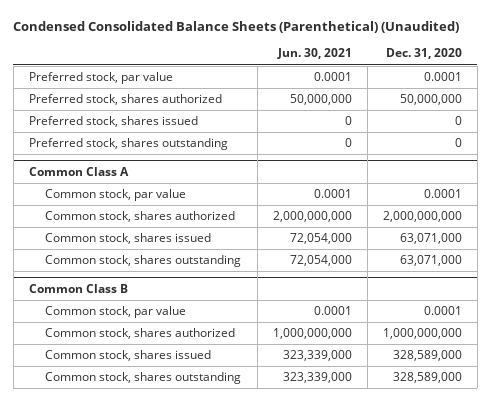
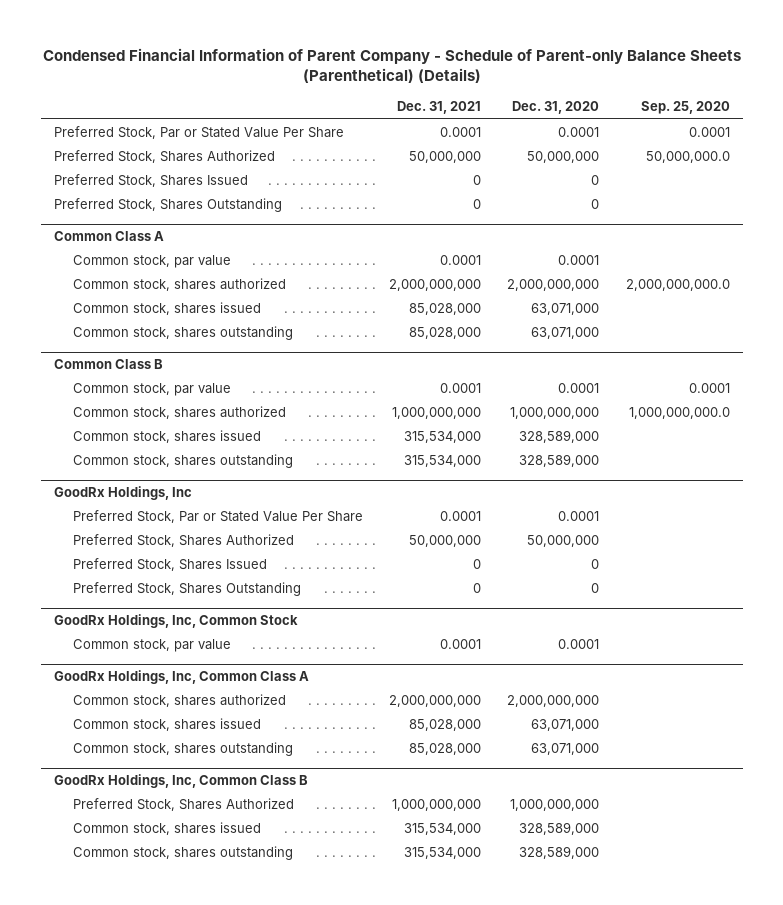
[13,20,460,33] Condensed Consolidated Balance Sheets (Parenthetical) (Unaudited) -> [42,47,741,84] Condensed Financial Information of Parent Company - Schedule of Parent-only Balance Sheets (Parenthetical) (Details)
[276,48,352,60] Jun. 30, 2021 -> none
none -> [397,101,482,115] Dec. 31, 2021
none -> [640,101,730,115] Sep. 25, 2020
[28,72,173,85] Preferred stock, par value -> [53,125,344,139] Preferred Stock, Par or Stated Value Per Share
[28,94,222,106] Preferred stock, shares authorized -> [53,149,275,163] Preferred Stock, Shares Authorized
[28,116,198,128] Preferred stock, shares issued -> [53,173,248,187] Preferred Stock, Shares Issued
[28,138,228,151] Preferred stock, shares outstanding -> [53,197,282,212] Preferred Stock, Shares Outstanding
none -> [53,485,192,500] GoodRx Holdings, Inc
none -> [72,509,363,523] Preferred Stock, Par or Stated Value Per Share
none -> [72,533,294,547] Preferred Stock, Shares Authorized
none -> [72,557,267,571] Preferred Stock, Shares Issued
none -> [72,581,301,596] Preferred Stock, Shares Outstanding
none -> [53,613,298,628] GoodRx Holdings, Inc, Common Stock
none -> [72,638,231,652] Common stock, par value
none -> [53,669,309,684] GoodRx Holdings, Inc, Common Class A
none -> [72,693,286,707] Common stock, shares authorized
none -> [72,717,261,731] Common stock, shares issued
none -> [72,741,293,756] Common stock, shares outstanding
none -> [53,773,308,788] GoodRx Holdings, Inc, Common Class B
none -> [72,797,294,811] Preferred Stock, Shares Authorized
none -> [72,821,261,835] Common stock, shares issued
none -> [72,845,293,860] Common stock, shares outstanding

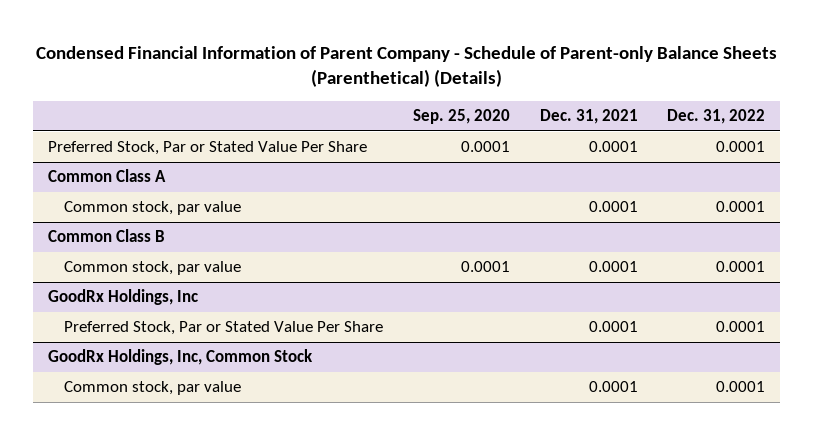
[512,101,600,115] Dec. 31, 2020 -> none
none -> [667,108,766,124] Dec. 31, 2022
[53,149,275,163] Preferred Stock, Shares Authorized -> none
[53,173,248,187] Preferred Stock, Shares Issued -> none
[53,197,282,212] Preferred Stock, Shares Outstanding -> none
[72,277,286,291] Common stock, shares authorized -> none
[72,301,261,315] Common stock, shares issued -> none
[72,325,293,340] Common stock, shares outstanding -> none
[72,405,286,419] Common stock, shares authorized -> none
[72,429,261,443] Common stock, shares issued -> none
[72,453,293,468] Common stock, shares outstanding -> none
[72,533,294,547] Preferred Stock, Shares Authorized -> none
[72,557,267,571] Preferred Stock, Shares Issued -> none
[72,581,301,596] Preferred Stock, Shares Outstanding -> none
[53,669,309,684] GoodRx Holdings, Inc, Common Class A -> none
[72,693,286,707] Common stock, shares authorized -> none
[72,717,261,731] Common stock, shares issued -> none
[72,741,293,756] Common stock, shares outstanding -> none
[53,773,308,788] GoodRx Holdings, Inc, Common Class B -> none
[72,797,294,811] Preferred Stock, Shares Authorized -> none
[72,821,261,835] Common stock, shares issued -> none
[72,845,293,860] Common stock, shares outstanding -> none

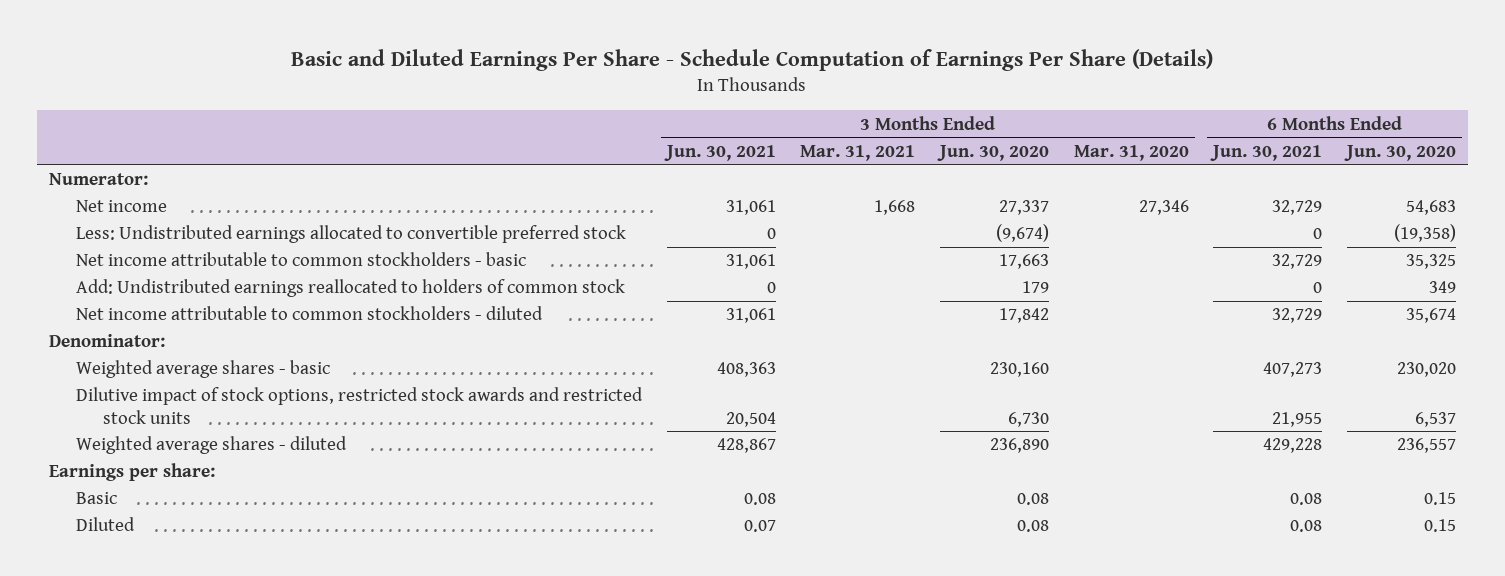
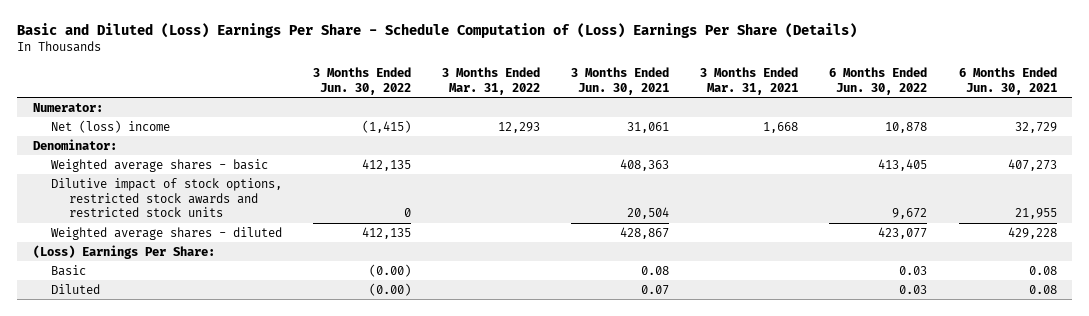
[291,48,1214,71] Basic and Diluted Earnings Per Share - Schedule Computation of Earnings Per Share (Details) -> [16,23,857,39] Basic and Diluted (Loss) Earnings Per Share - Schedule Computation of (Loss) Earnings Per Share (Details)
[937,144,1050,161] Jun. 30, 2020 -> none
[1073,144,1189,161] Mar. 31, 2020 -> none
[1343,144,1456,161] Jun. 30, 2020 -> none
none -> [313,67,412,95] 3 Months Ended Jun. 30, 2022
none -> [442,67,541,95] 3 Months Ended Mar. 31, 2022
none -> [829,67,928,95] 6 Months Ended Jun. 30, 2022
[76,225,627,244] Less: Undistributed earnings allocated to convertible preferred stock -> none
[76,252,527,267] Net income attributable to common stockholders - basic -> none
[76,279,626,298] Add: Undistributed earnings reallocated to holders of common stock -> none
[76,306,544,321] Net income attributable to common stockholders - diluted -> none
[76,200,168,213] Net income -> [51,119,171,133] Net (loss) income
[48,463,215,482] Earnings per share: -> [32,244,215,259] (Loss) Earnings Per Share:

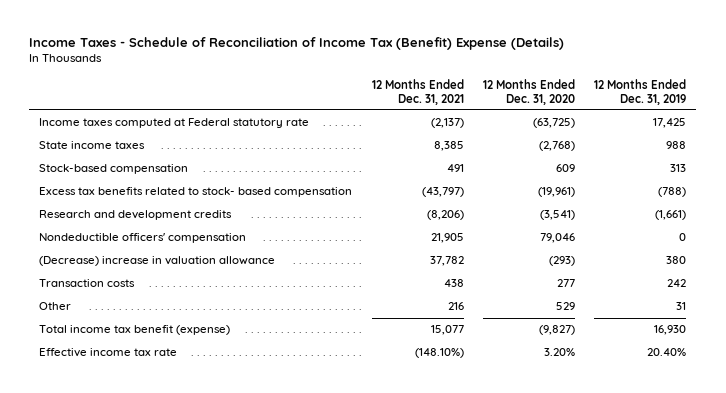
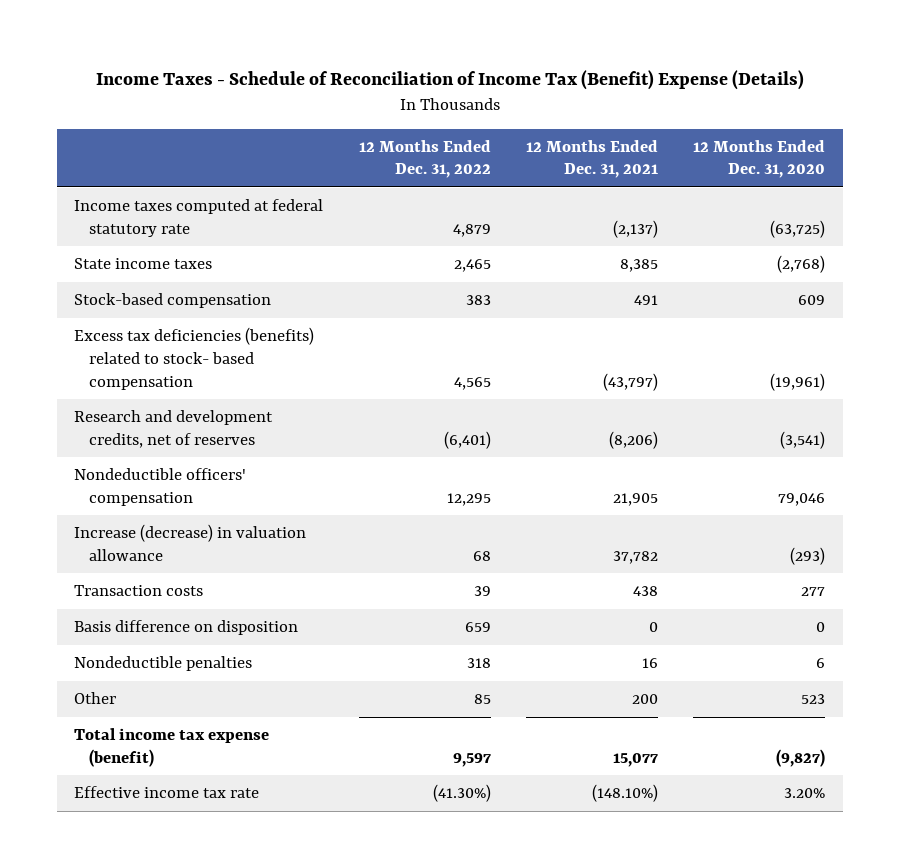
[594,78,687,105] 12 Months Ended Dec. 31, 2019 -> none
none -> [358,139,491,179] 12 Months Ended Dec. 31, 2022
[39,118,310,129] Income taxes computed at Federal statutory rate -> [74,199,324,237] Income taxes computed at federal statutory rate
[39,187,353,198] Excess tax benefits related to stock- based compensation -> [74,327,315,390] Excess tax deficiencies (benefits) related to stock- based compensation
[39,210,233,221] Research and development credits -> [74,410,274,448] Research and development credits, net of reserves
[39,256,276,267] (Decrease) increase in valuation allowance -> [74,524,307,561] Increase (decrease) in valuation allowance
none -> [74,620,299,636] Basis difference on disposition
none -> [74,656,253,672] Nondeductible penalties
[447,302,464,311] 216 -> [631,694,658,705] 200
[556,302,576,311] 529 -> [801,694,826,705] 523
[39,325,231,336] Total income tax benefit (expense) -> [74,728,270,767] Total income tax expense (benefit)

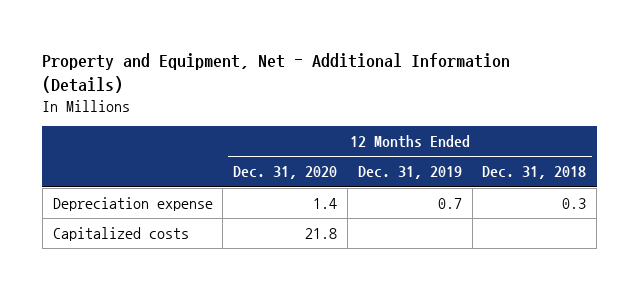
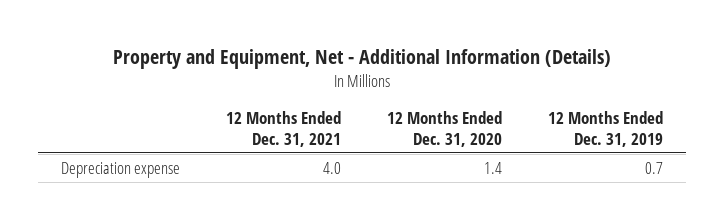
[482,166,587,180] Dec. 31, 2018 -> none
none -> [226,110,342,147] 12 Months Ended Dec. 31, 2021
[52,226,189,241] Capitalized costs -> none

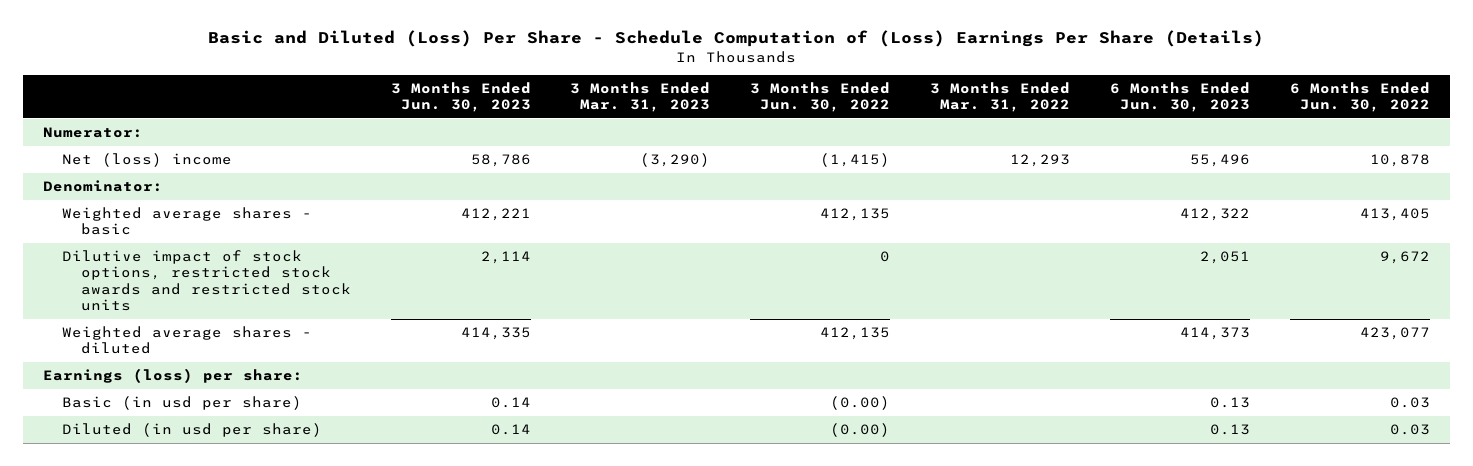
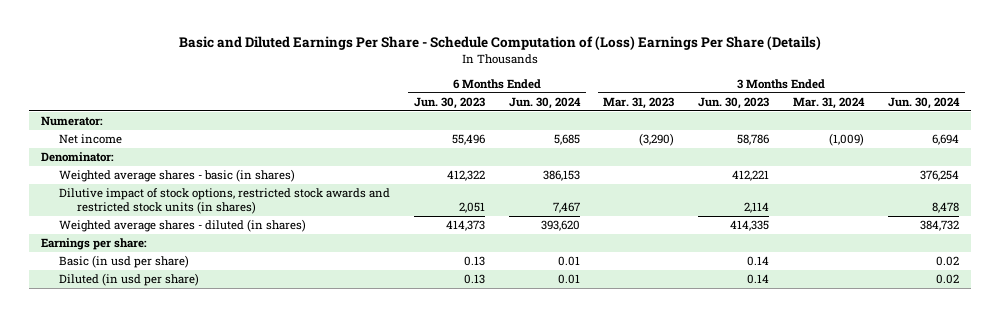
[208,30,1265,48] Basic and Diluted (Loss) Per Share - Schedule Computation of (Loss) Earnings Per Share (Details) -> [179,35,822,50] Basic and Diluted Earnings Per Share - Schedule Computation of (Loss) Earnings Per Share (Details)
[750,81,891,113] 3 Months Ended Jun. 30, 2022 -> none
[930,81,1071,113] 3 Months Ended Mar. 31, 2022 -> none
[1290,81,1431,113] 6 Months Ended Jun. 30, 2022 -> none
none -> [508,96,581,109] Jun. 30, 2024
none -> [793,96,866,109] Mar. 31, 2024
none -> [888,96,961,109] Jun. 30, 2024
[61,153,232,168] Net (loss) income -> [58,134,122,145] Net income
[61,207,312,236] Weighted average shares - basic -> [58,169,295,183] Weighted average shares - basic (in shares)
[61,250,351,312] Dilutive impact of stock options, restricted stock awards and restricted stock units -> [58,188,390,215] Dilutive impact of stock options, restricted stock awards and restricted stock units (in shares)
[61,326,312,355] Weighted average shares - diluted -> [58,219,306,233] Weighted average shares - diluted (in shares)
[42,368,303,384] Earnings (loss) per share: -> [40,238,147,251] Earnings per share:

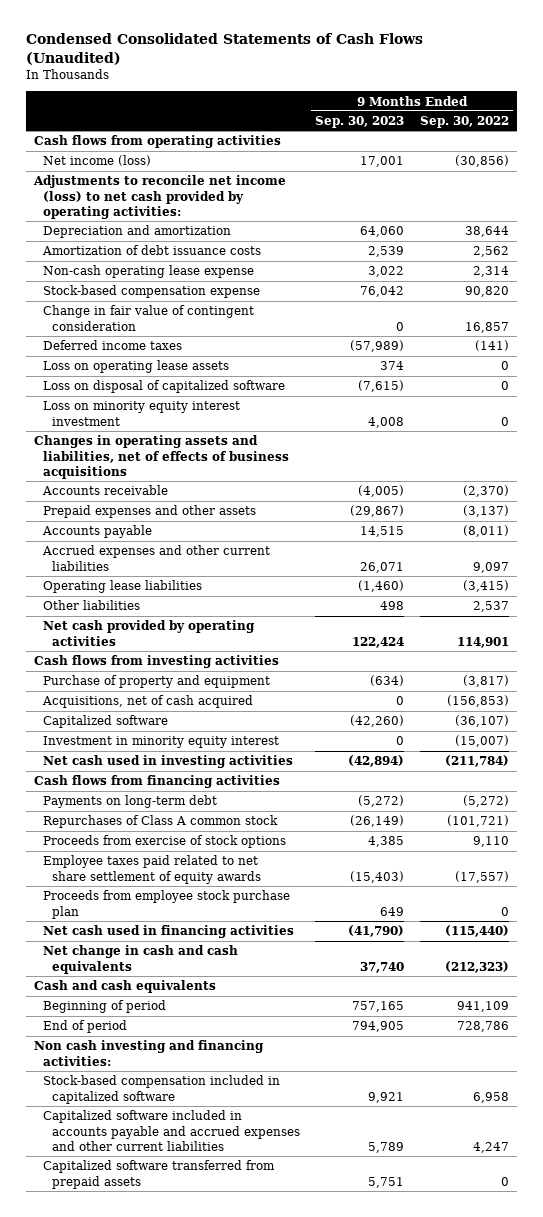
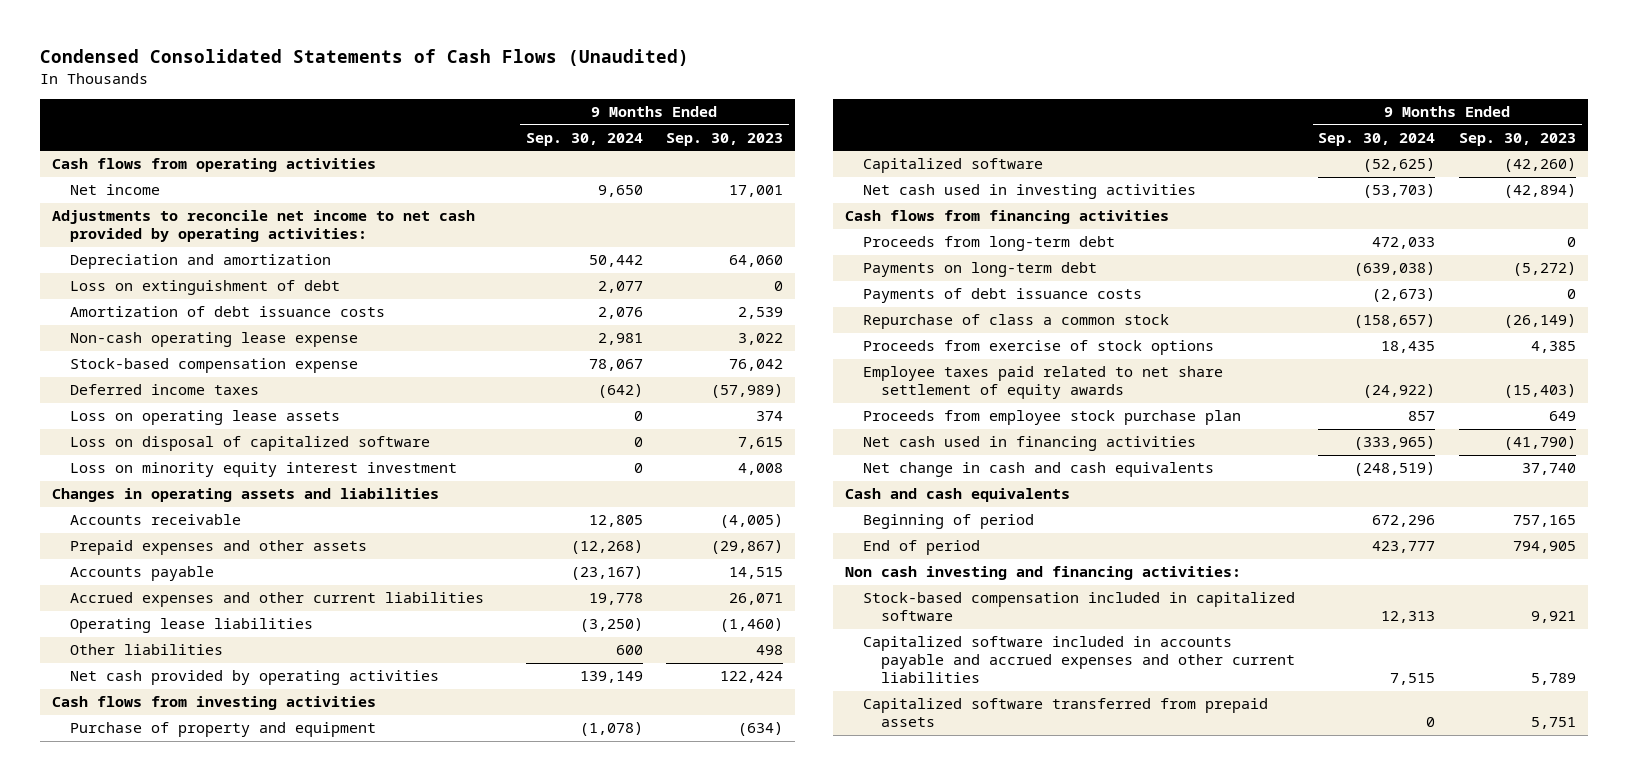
[420,116,510,129] Sep. 30, 2022 -> none
none -> [525,132,643,146] Sep. 30, 2024
[42,155,151,167] Net income (loss) -> [69,184,160,196] Net income
[32,175,286,219] Adjustments to reconcile net income (loss) to net cash provided by operating activities: -> [51,210,475,243] Adjustments to reconcile net income to net cash provided by operating activities:
none -> [69,280,340,296] Loss on extinguishment of debt
[42,305,254,331] Change in fair value of contingent consideration -> none
[358,380,405,393] (7,615) -> [738,437,784,450] 7,615
[33,435,289,479] Changes in operating assets and liabilities, net of effects of business acquisitions -> [51,488,439,503] Changes in operating assets and liabilities
[41,695,253,709] Acquisitions, net of cash acquired -> none
[42,736,279,749] Investment in minority equity interest -> none
none -> [862,236,1115,252] Proceeds from long-term debt
none -> [862,288,1142,304] Payments of debt issuance costs
[42,815,278,829] Repurchases of Class A common stock -> [862,314,1169,330] Repurchase of class a common stock

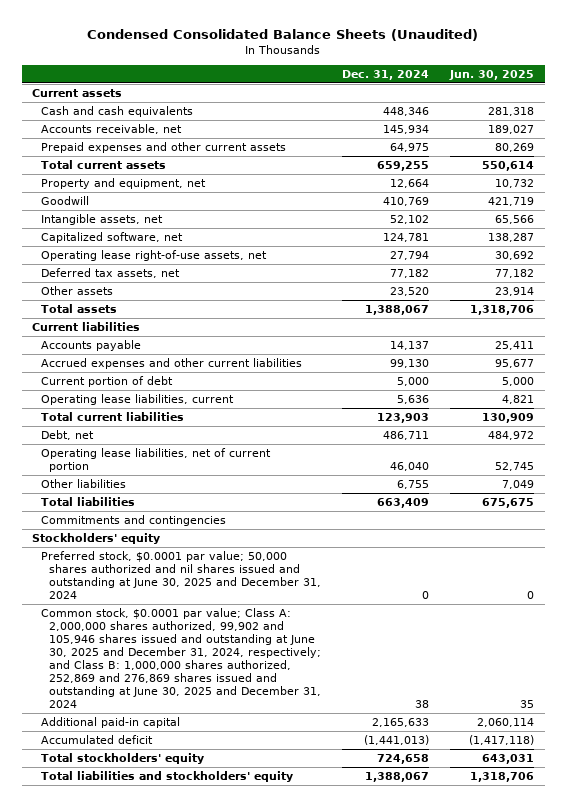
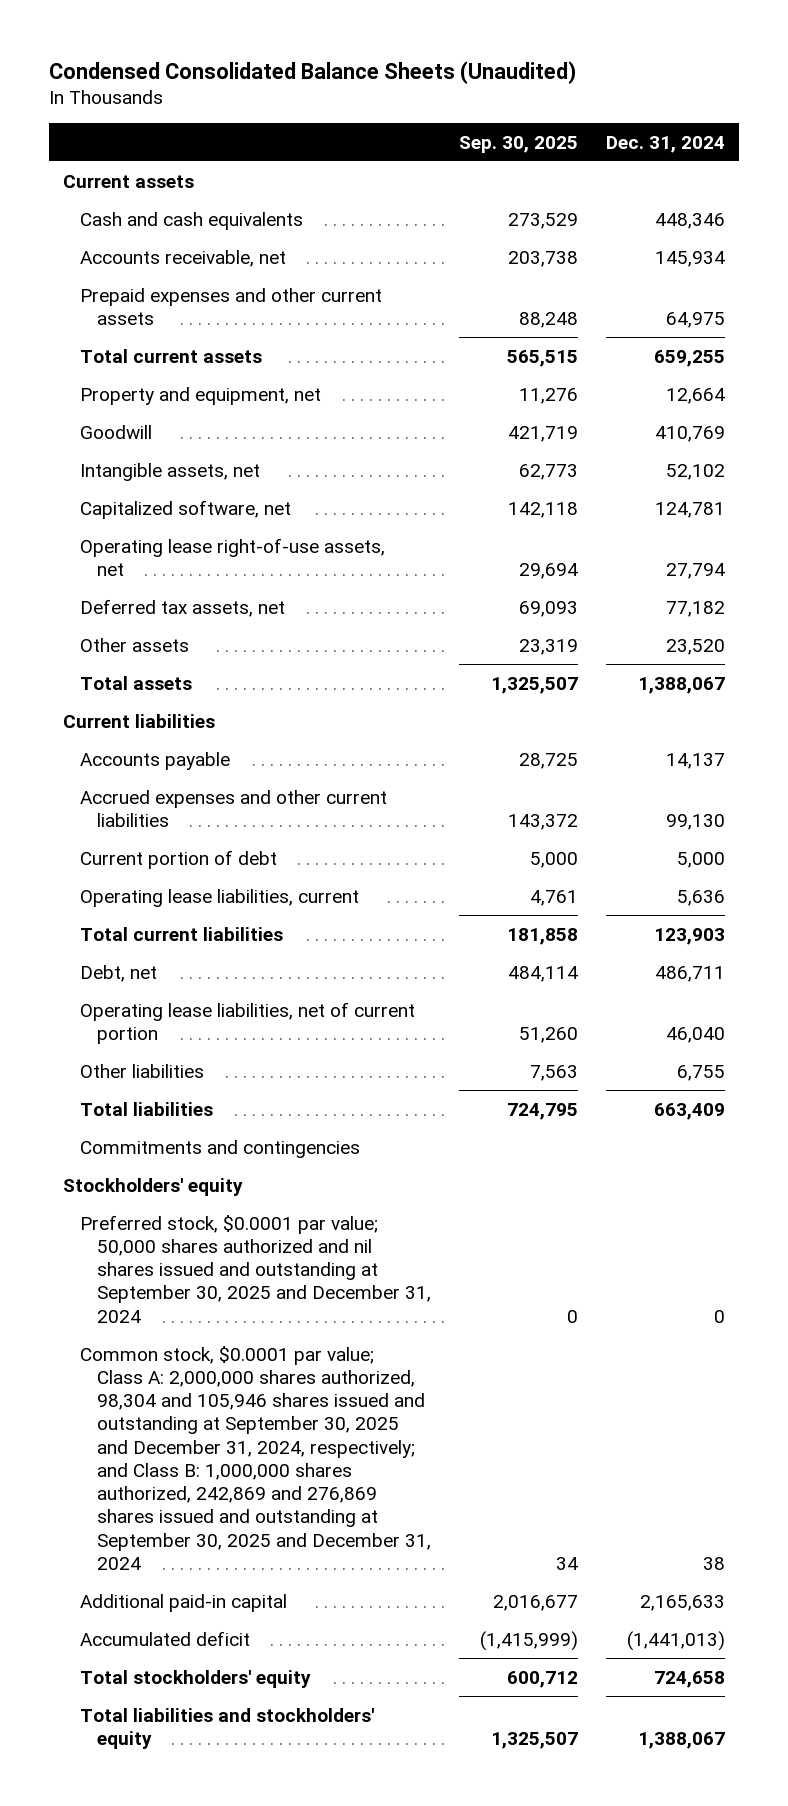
[449,70,535,81] Jun. 30, 2025 -> none
none -> [459,135,579,153] Sep. 30, 2025
[40,550,322,600] Preferred stock, $0.0001 par value; 50,000 shares authorized and nil shares issued and outstanding at June 30, 2025 and December 31, 2024 -> [80,1214,432,1323] Preferred stock, $0.0001 par value; 50,000 shares authorized and nil shares issued and outstanding at September 30, 2025 and December 31, 2024
[40,607,322,709] Common stock, $0.0001 par value; Class A: 2,000,000 shares authorized, 99,902 and 105,946 shares issued and outstanding at June 30, 2025 and December 31, 2024, respectively; and Class B: 1,000,000 shares authorized, 252,869 and 276,869 shares issued and outstanding at June 30, 2025 and December 31, 2024 -> [80,1345,432,1571] Common stock, $0.0001 par value; Class A: 2,000,000 shares authorized, 98,304 and 105,946 shares issued and outstanding at September 30, 2025 and December 31, 2024, respectively; and Class B: 1,000,000 shares authorized, 242,869 and 276,869 shares issued and outstanding at September 30, 2025 and December 31, 2024

